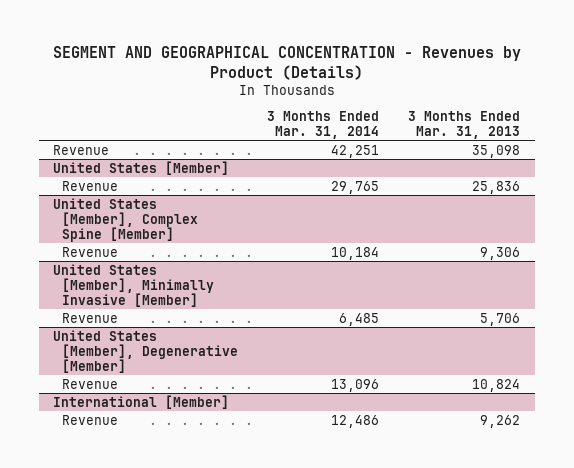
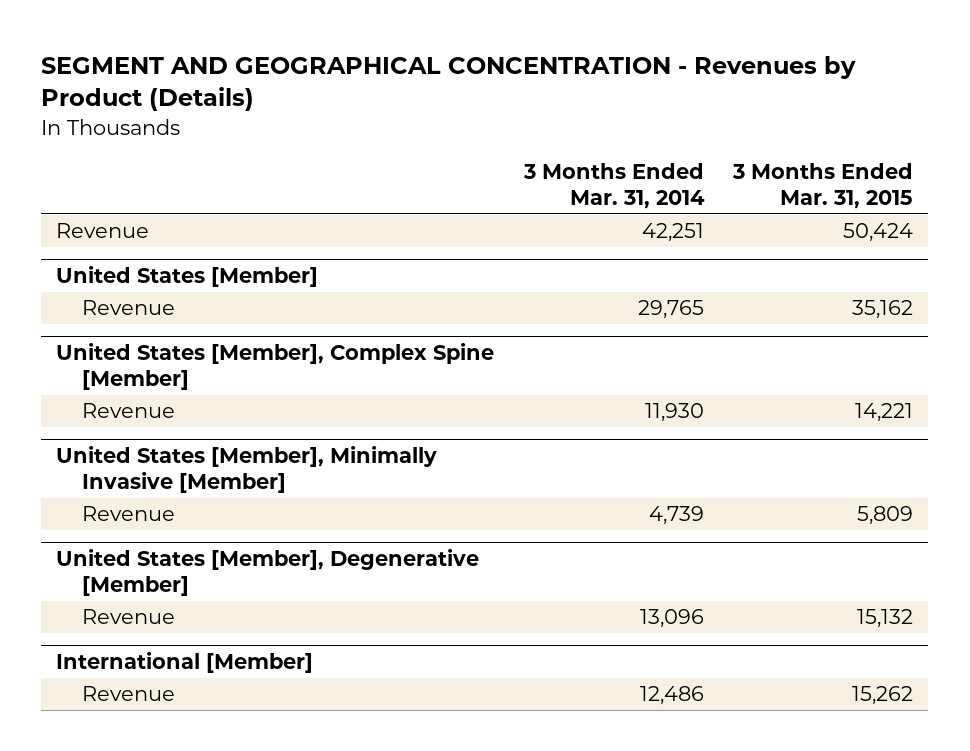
[408,110,521,139] 3 Months Ended Mar. 31, 2013 -> none
none -> [732,163,914,209] 3 Months Ended Mar. 31, 2015
[331,246,380,260] 10,184 -> [644,403,704,423] 11,930
[339,312,380,326] 6,485 -> [648,506,704,526] 4,739

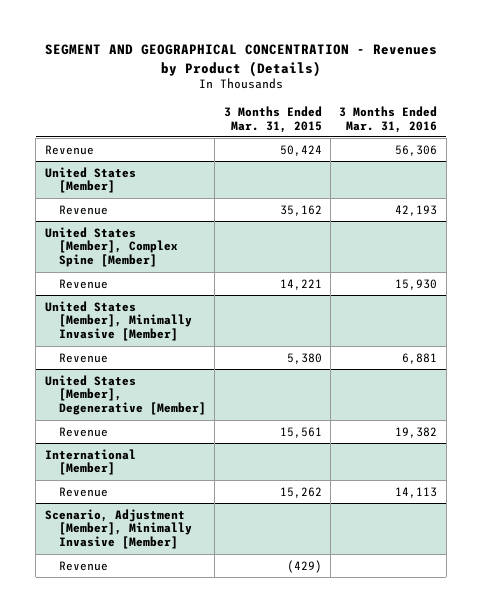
[522,163,705,209] 3 Months Ended Mar. 31, 2014 -> none
none -> [339,105,438,133] 3 Months Ended Mar. 31, 2016
[857,506,914,526] 5,809 -> [286,352,322,364] 5,380
[857,609,914,629] 15,132 -> [279,426,322,438] 15,561
none -> [44,508,192,550] Scenario, Adjustment [Member], Minimally Invasive [Member]
none -> [58,560,108,571] Revenue

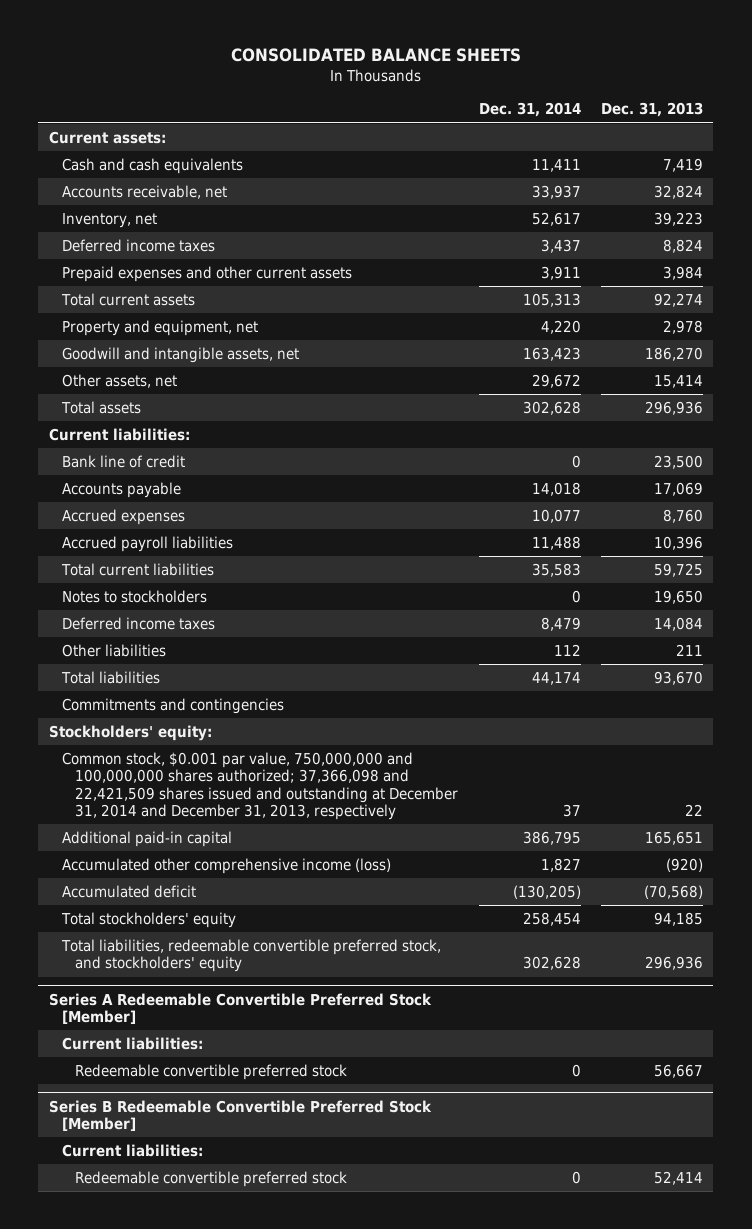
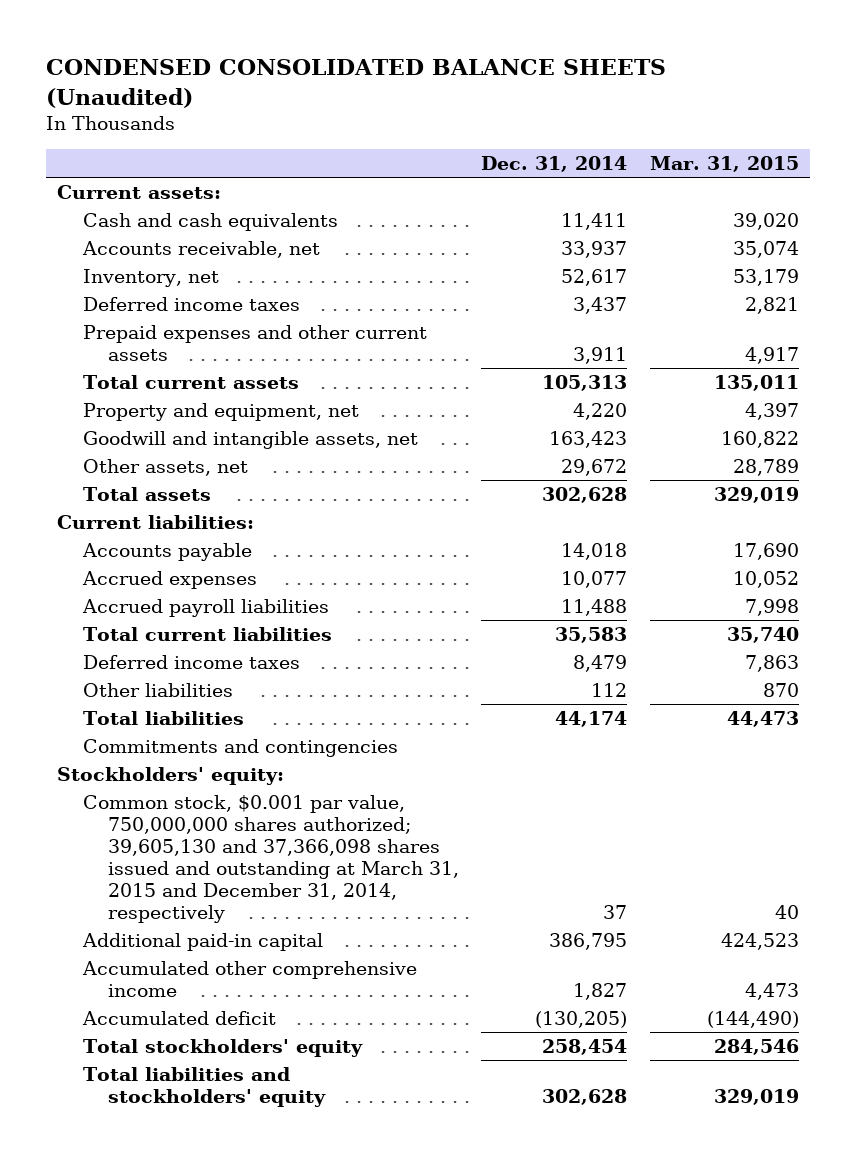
[230,47,521,62] CONSOLIDATED BALANCE SHEETS -> [45,59,666,108] CONDENSED CONSOLIDATED BALANCE SHEETS (Unaudited)
[601,102,704,118] Dec. 31, 2013 -> none
none -> [649,156,799,173] Mar. 31, 2015
[61,455,185,469] Bank line of credit -> none
[61,590,207,604] Notes to stockholders -> none
[61,752,458,820] Common stock, $0.001 par value, 750,000,000 and 100,000,000 shares authorized; 37,366,098 and 22,421,509 shares issued and outstanding at December 31, 2014 and December 31, 2013, respectively -> [82,795,460,924] Common stock, $0.001 par value, 750,000,000 shares authorized; 39,605,130 and 37,366,098 shares issued and outstanding at March 31, 2015 and December 31, 2014, respectively
[61,858,391,875] Accumulated other comprehensive income (loss) -> [81,961,417,998] Accumulated other comprehensive income
[48,992,432,1024] Series A Redeemable Convertible Preferred Stock [Member] -> none
[61,1037,203,1051] Current liabilities: -> none
[74,1064,347,1081] Redeemable convertible preferred stock -> none
[48,1099,432,1131] Series B Redeemable Convertible Preferred Stock [Member] -> none
[61,1144,203,1158] Current liabilities: -> none
[74,1171,347,1188] Redeemable convertible preferred stock -> none
[60,939,441,973] Total liabilities, redeemable convertible preferred stock, and stockholders' equity -> [82,1067,327,1108] Total liabilities and stockholders' equity

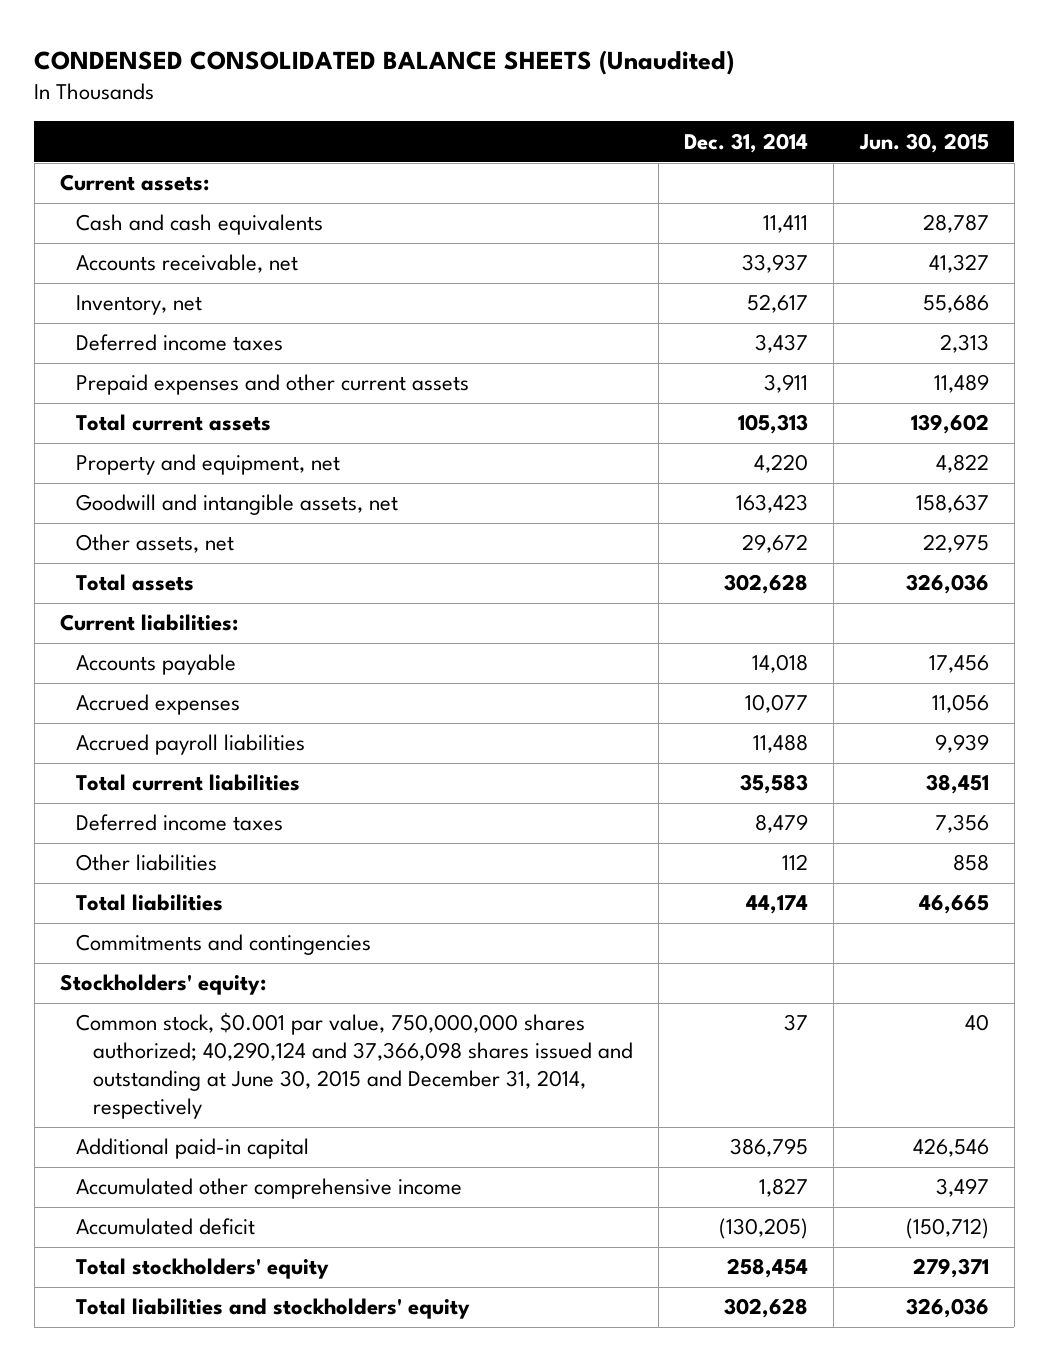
[649,156,799,173] Mar. 31, 2015 -> none
none -> [858,132,989,153] Jun. 30, 2015
[82,795,460,924] Common stock, $0.001 par value, 750,000,000 shares authorized; 39,605,130 and 37,366,098 shares issued and outstanding at March 31, 2015 and December 31, 2014, respectively -> [76,1012,633,1120] Common stock, $0.001 par value, 750,000,000 shares authorized; 40,290,124 and 37,366,098 shares issued and outstanding at June 30, 2015 and December 31, 2014, respectively

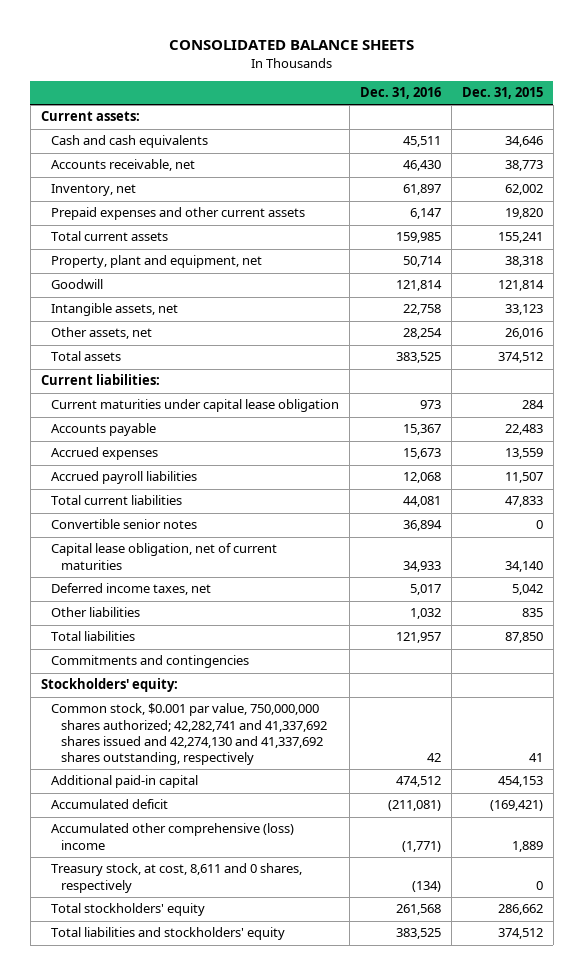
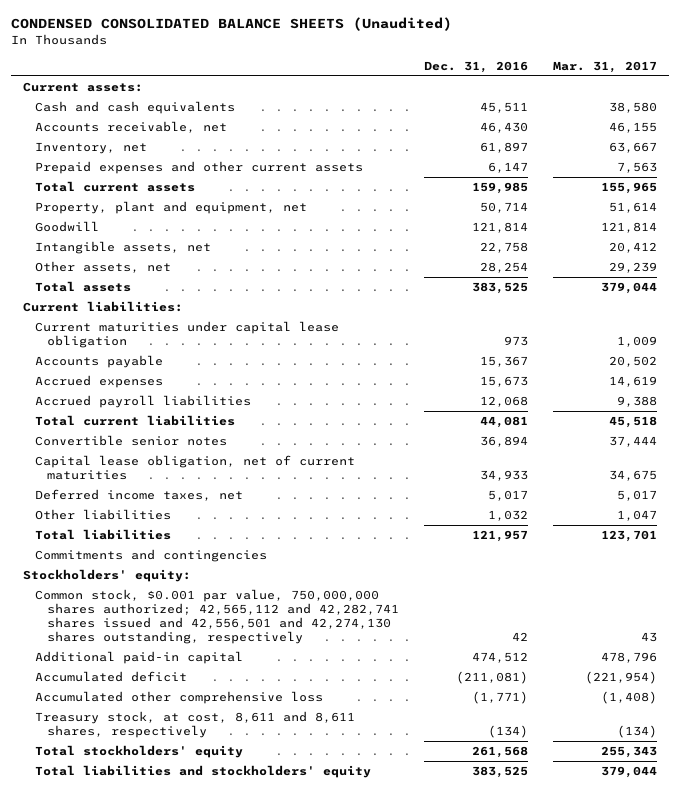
[168,40,414,51] CONSOLIDATED BALANCE SHEETS -> [10,17,452,32] CONDENSED CONSOLIDATED BALANCE SHEETS (Unaudited)
[461,87,543,100] Dec. 31, 2015 -> none
none -> [552,60,657,73] Mar. 31, 2017
[51,703,328,765] Common stock, $0.001 par value, 750,000,000 shares authorized; 42,282,741 and 41,337,692 shares issued and 42,274,130 and 41,337,692 shares outstanding, respectively -> [34,589,399,645] Common stock, $0.001 par value, 750,000,000 shares authorized; 42,565,112 and 42,282,741 shares issued and 42,556,501 and 42,274,130 shares outstanding, respectively
[51,823,295,850] Accumulated other comprehensive (loss) income -> [34,691,323,705] Accumulated other comprehensive loss
[51,863,303,893] Treasury stock, at cost, 8,611 and 0 shares, respectively -> [34,711,355,739] Treasury stock, at cost, 8,611 and 8,611 shares, respectively

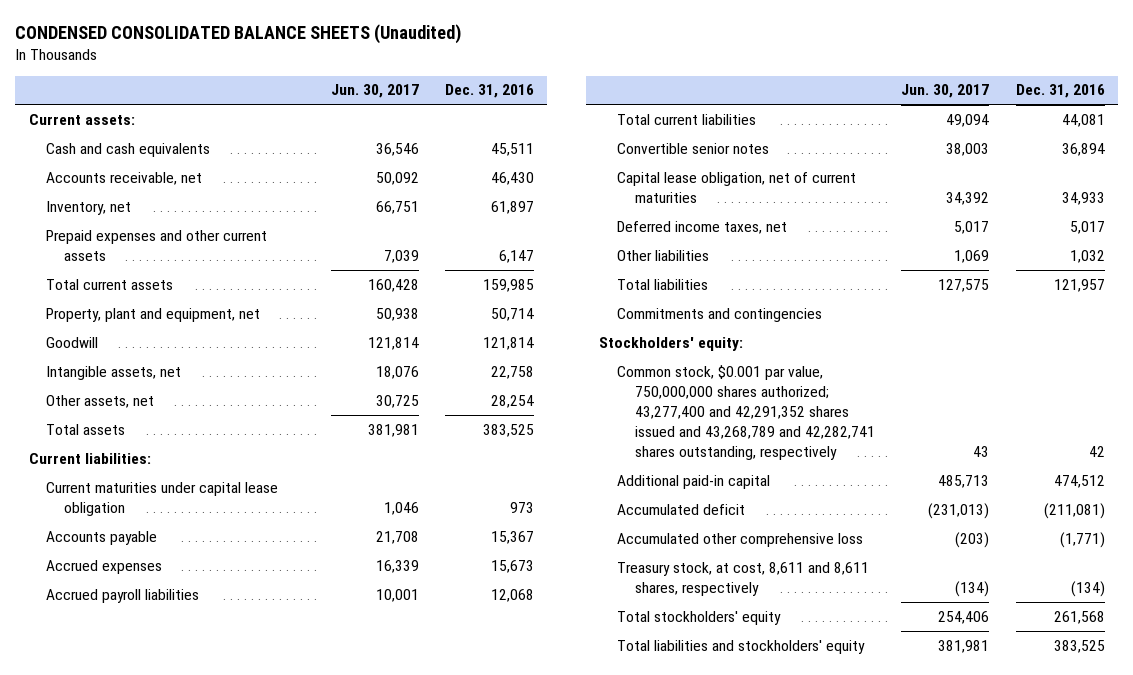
[552,60,657,73] Mar. 31, 2017 -> none
none -> [330,84,419,99] Jun. 30, 2017
[34,589,399,645] Common stock, $0.001 par value, 750,000,000 shares authorized; 42,565,112 and 42,282,741 shares issued and 42,556,501 and 42,274,130 shares outstanding, respectively -> [617,364,875,460] Common stock, $0.001 par value, 750,000,000 shares authorized; 43,277,400 and 42,291,352 shares issued and 43,268,789 and 42,282,741 shares outstanding, respectively

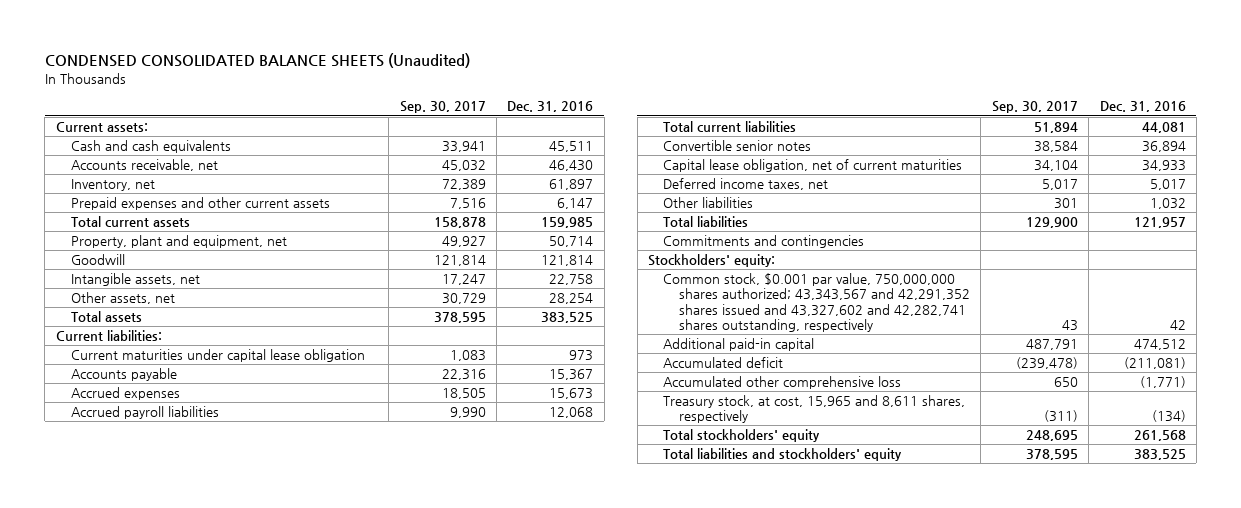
[330,84,419,99] Jun. 30, 2017 -> none
none -> [399,101,486,114] Sep. 30, 2017
[617,364,875,460] Common stock, $0.001 par value, 750,000,000 shares authorized; 43,277,400 and 42,291,352 shares issued and 43,268,789 and 42,282,741 shares outstanding, respectively -> [663,273,970,332] Common stock, $0.001 par value, 750,000,000 shares authorized; 43,343,567 and 42,291,352 shares issued and 43,327,602 and 42,282,741 shares outstanding, respectively
[617,561,870,596] Treasury stock, at cost, 8,611 and 8,611 shares, respectively -> [663,395,966,424] Treasury stock, at cost, 15,965 and 8,611 shares, respectively

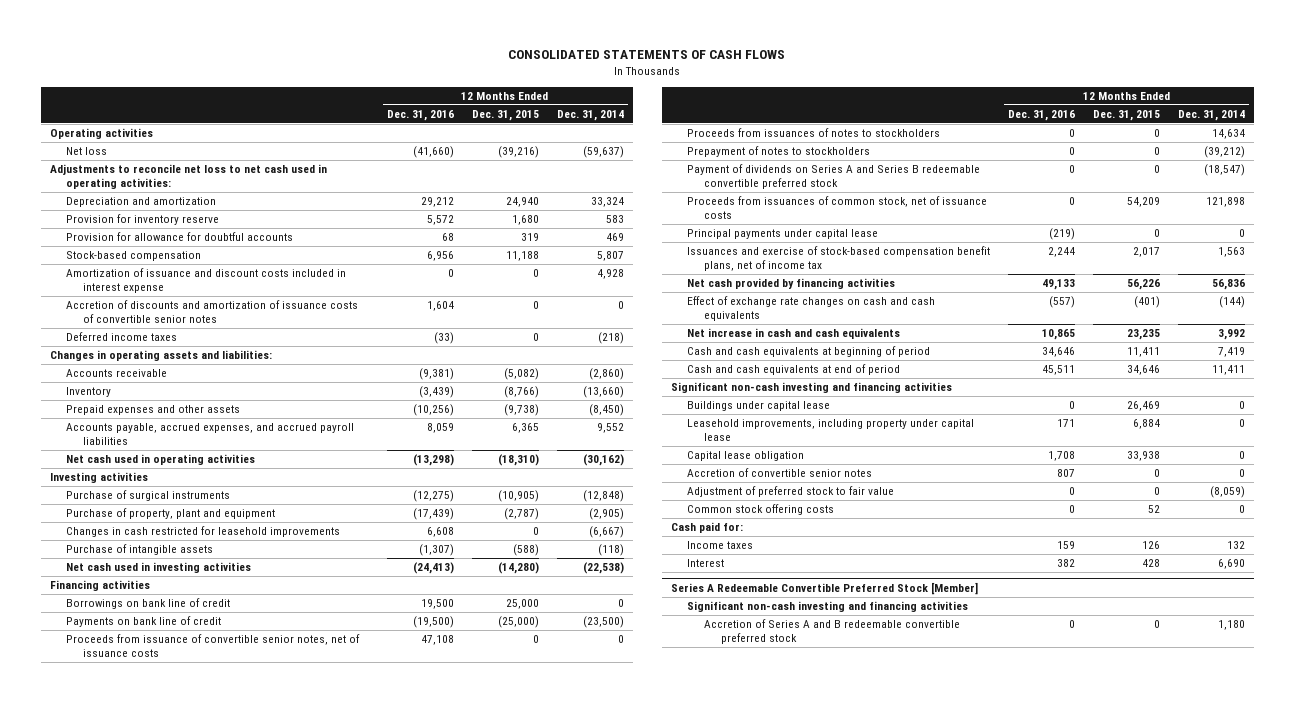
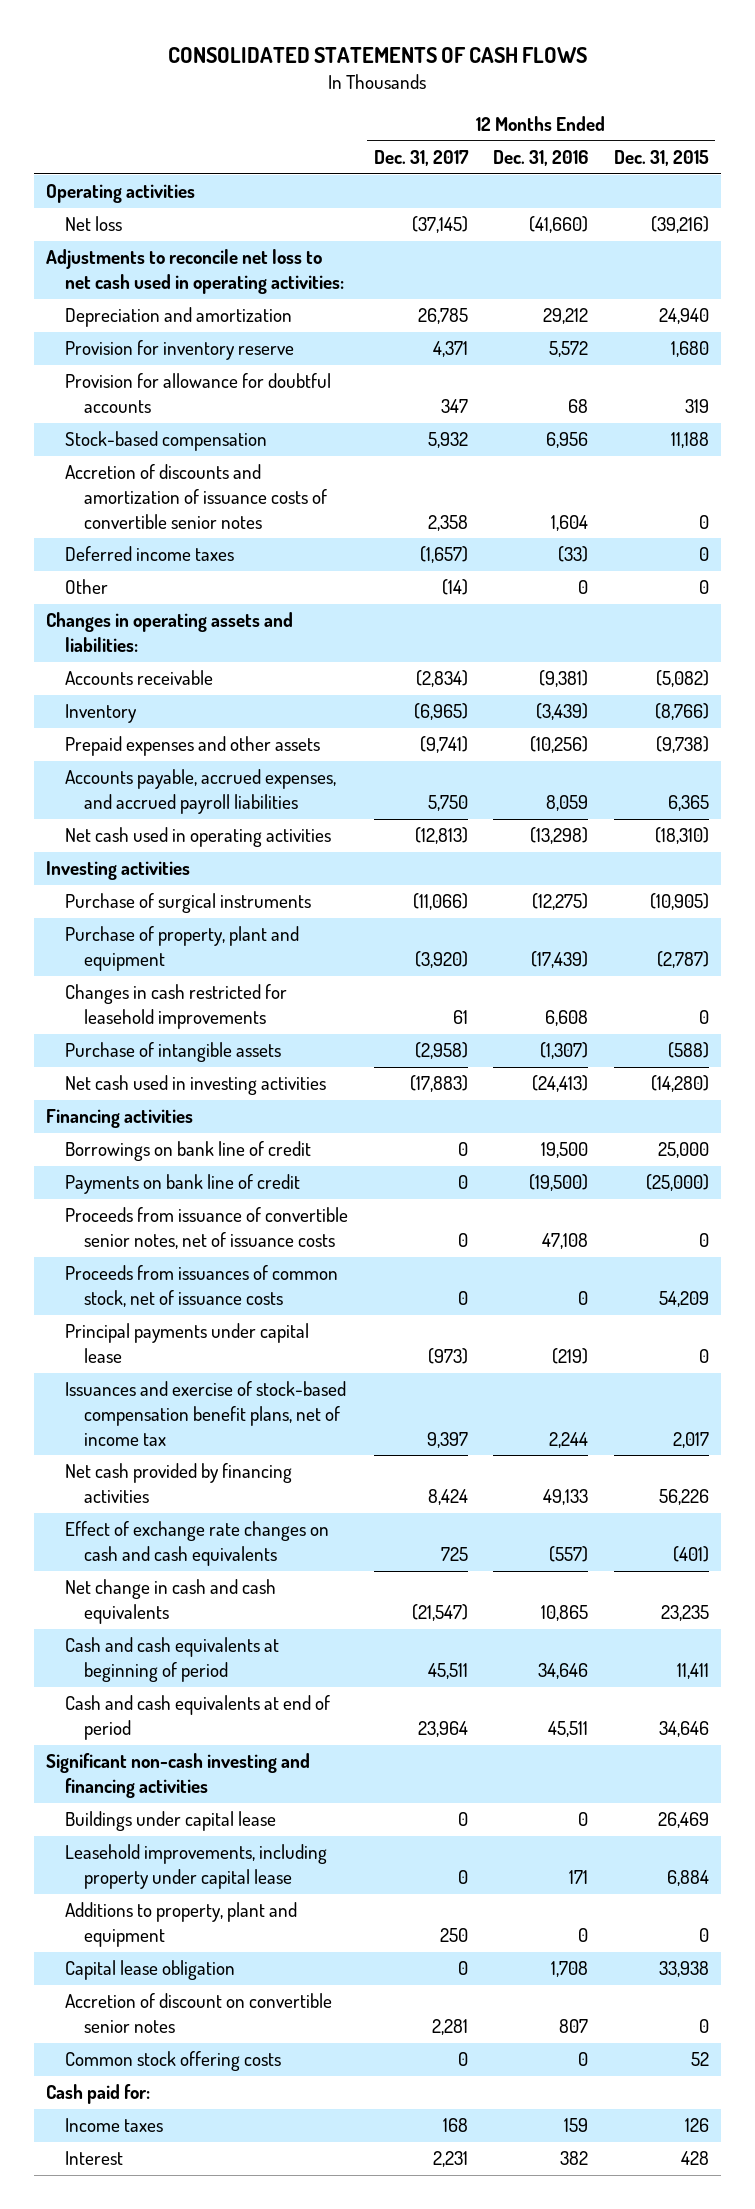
[556,109,624,121] Dec. 31, 2014 -> none
none -> [373,150,469,167] Dec. 31, 2017
[66,268,347,293] Amortization of issuance and discount costs included in interest expense -> none
none -> [65,579,109,595] Other
[687,128,941,138] Proceeds from issuances of notes to stockholders -> none
[687,146,871,158] Prepayment of notes to stockholders -> none
[687,164,981,189] Payment of dividends on Series A and Series B redeemable convertible preferred stock -> none
[687,328,901,340] Net increase in cash and cash equivalents -> [65,1579,277,1625] Net change in cash and cash equivalents
none -> [65,1902,298,1948] Additions to property, plant and equipment
[687,486,895,498] Adjustment of preferred stock to fair value -> none
[687,468,873,478] Accretion of convertible senior notes -> [65,1993,333,2034] Accretion of discount on convertible senior notes
[670,581,978,595] Series A Redeemable Convertible Preferred Stock [Member] -> none
[687,601,969,613] Significant non-cash investing and financing activities -> none
[703,619,960,644] Accretion of Series A and B redeemable convertible preferred stock -> none

